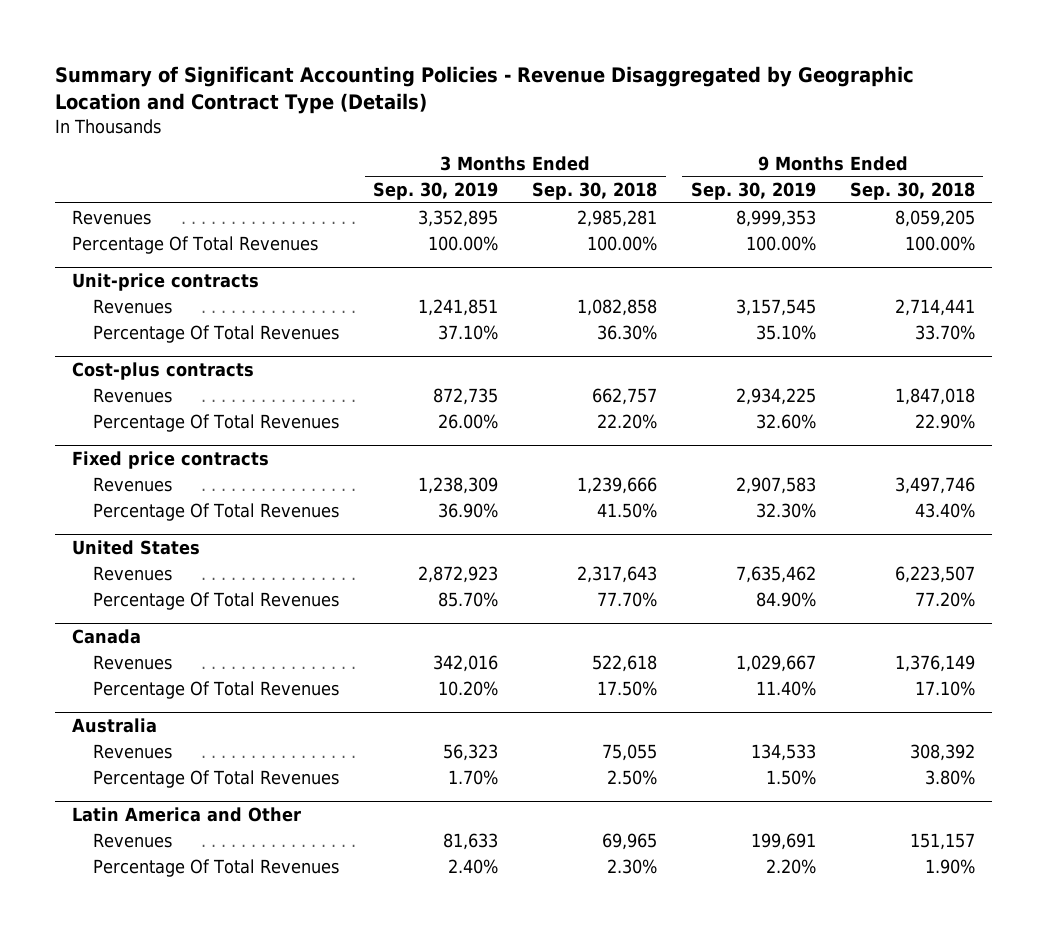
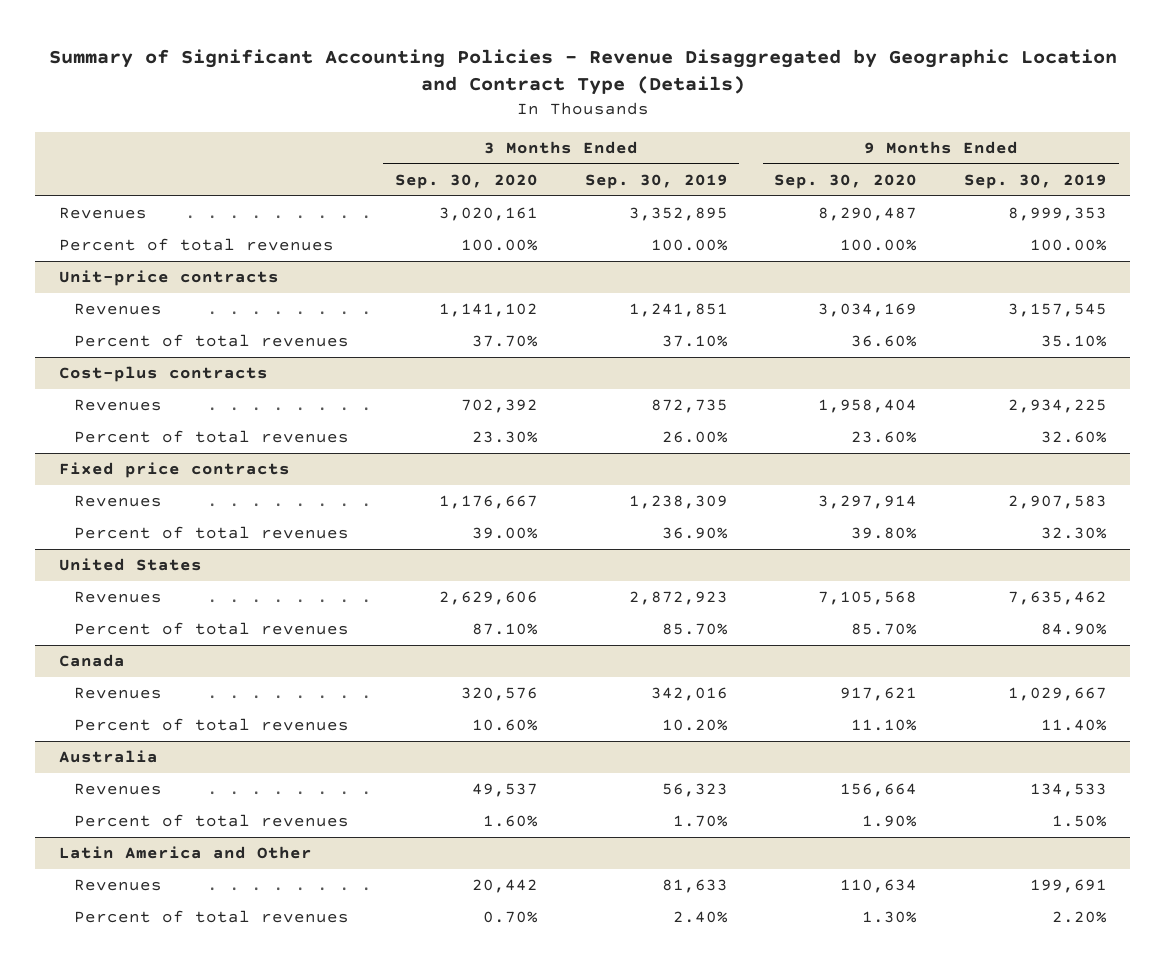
[532,182,658,201] Sep. 30, 2018 -> none
[849,182,975,201] Sep. 30, 2018 -> none
none -> [395,173,539,189] Sep. 30, 2020
none -> [774,173,918,189] Sep. 30, 2020
[71,235,318,254] Percentage Of Total Revenues -> [58,238,334,252] Percent of total revenues
[93,324,340,343] Percentage Of Total Revenues -> [73,334,349,348] Percent of total revenues
[93,413,340,432] Percentage Of Total Revenues -> [73,430,349,444] Percent of total revenues
[93,502,340,521] Percentage Of Total Revenues -> [73,526,349,540] Percent of total revenues
[93,591,340,610] Percentage Of Total Revenues -> [73,622,349,636] Percent of total revenues
[93,680,340,699] Percentage Of Total Revenues -> [73,718,349,732] Percent of total revenues
[93,769,340,788] Percentage Of Total Revenues -> [73,814,349,828] Percent of total revenues
[93,858,340,877] Percentage Of Total Revenues -> [73,910,349,924] Percent of total revenues

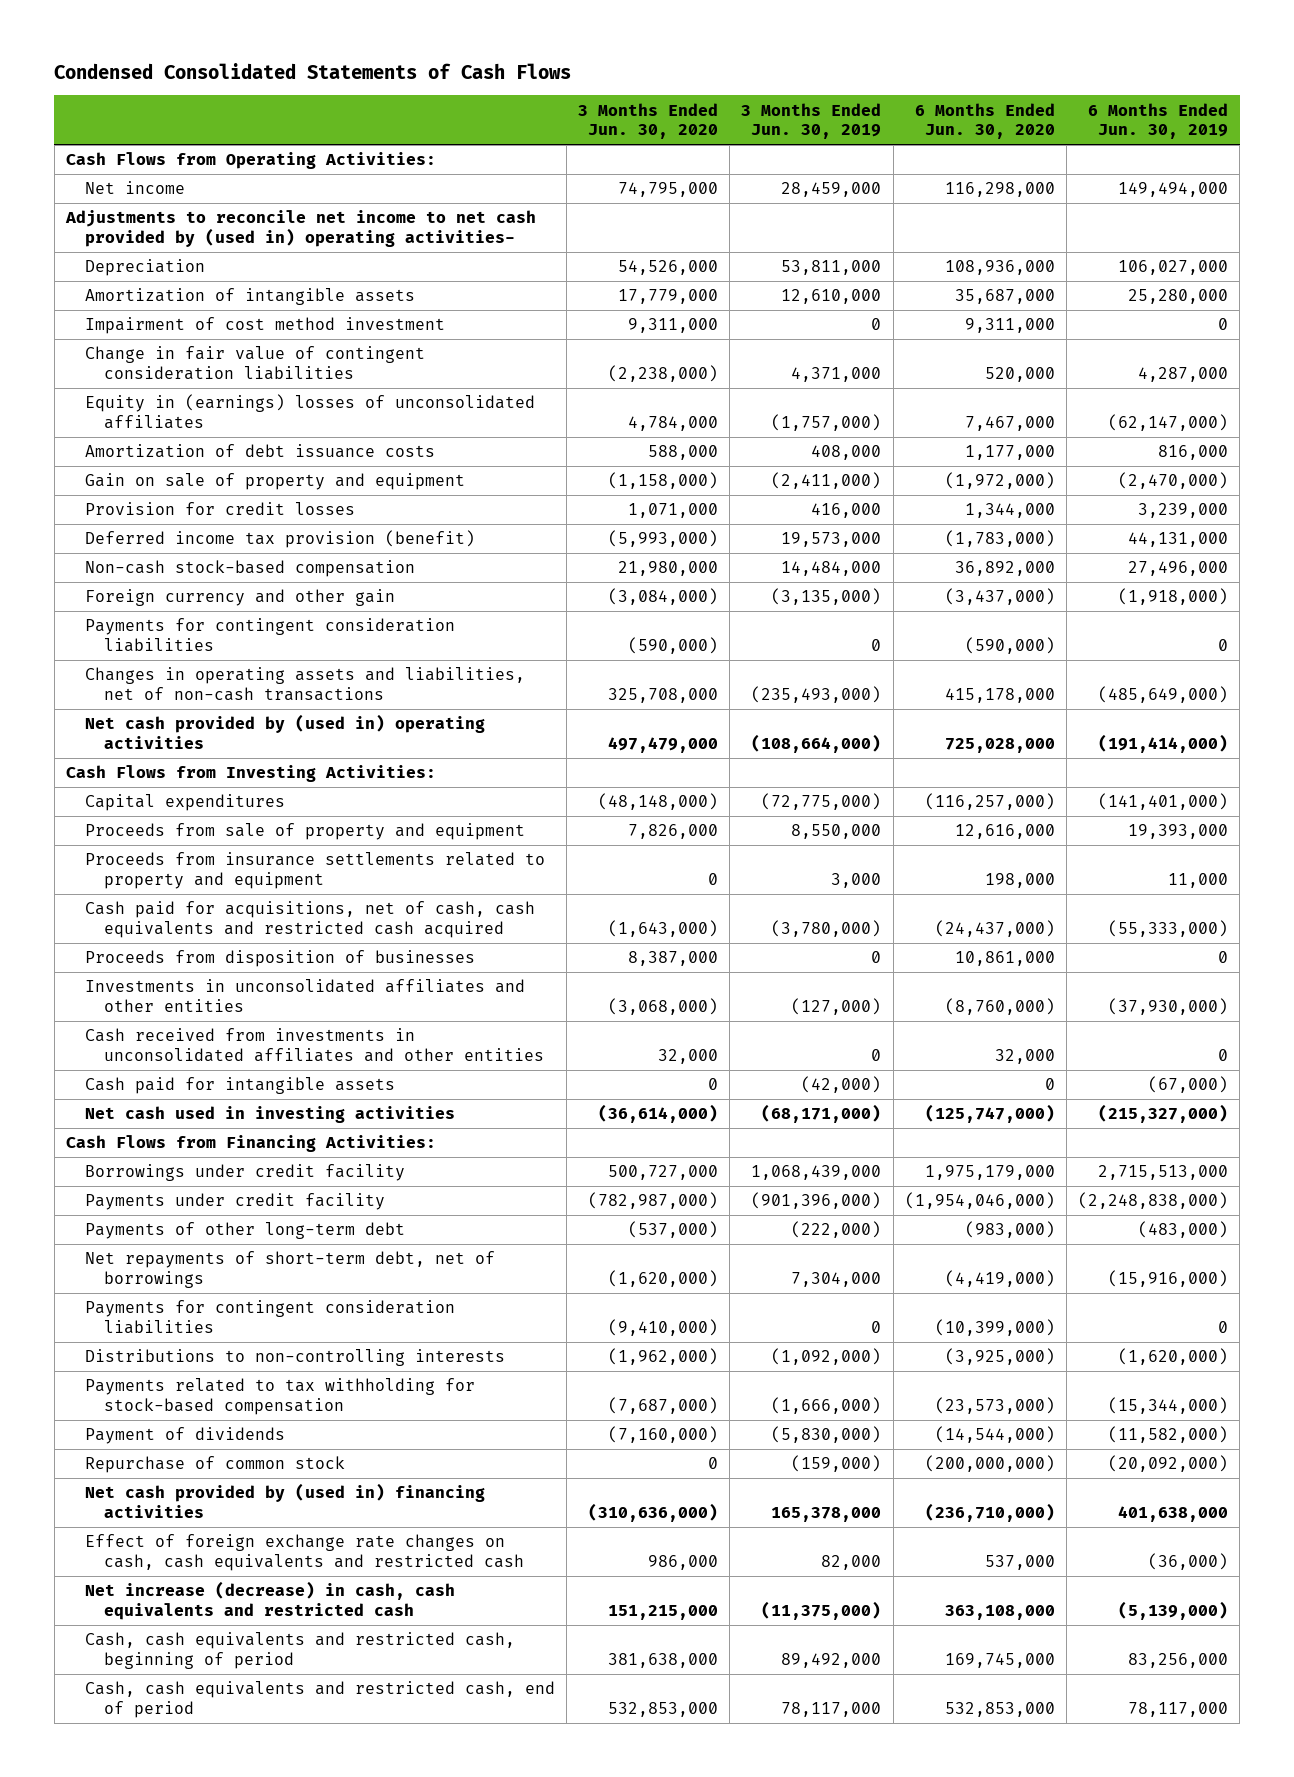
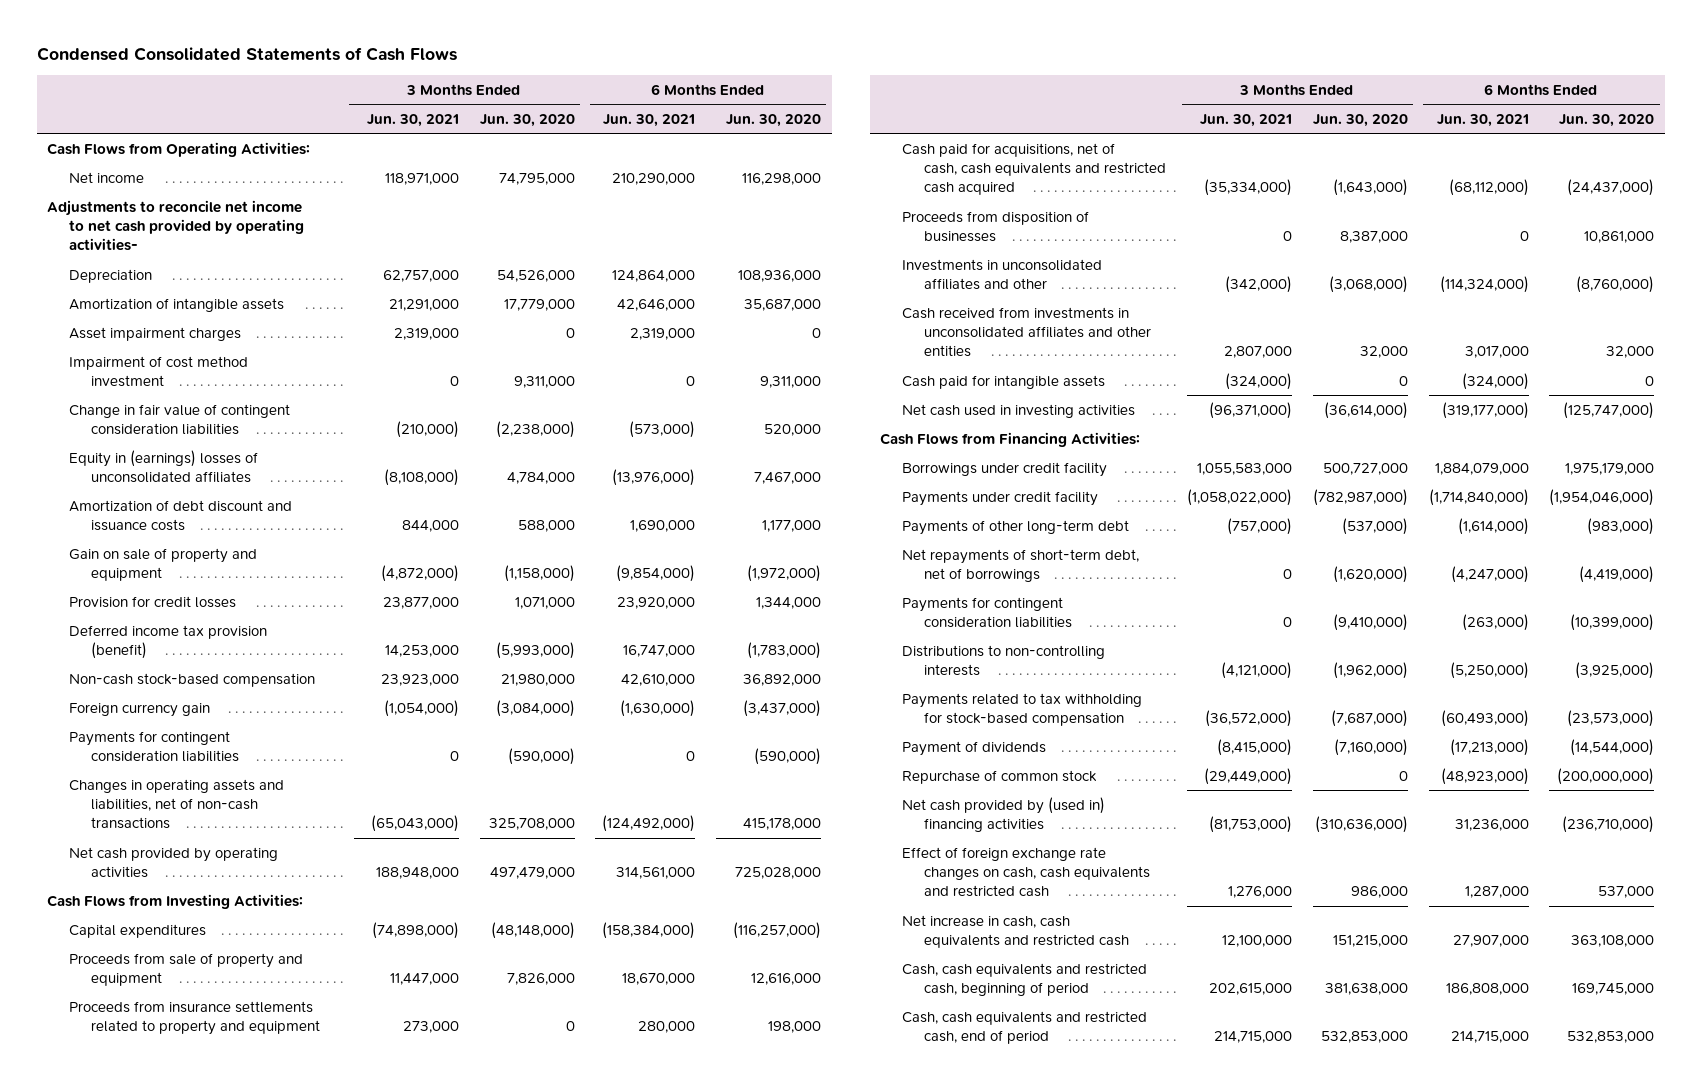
[741,102,882,140] 3 Months Ended Jun. 30, 2019 -> none
[1088,102,1229,140] 6 Months Ended Jun. 30, 2019 -> none
none -> [366,113,459,127] Jun. 30, 2021
none -> [603,113,696,127] Jun. 30, 2021
[65,210,537,247] Adjustments to reconcile net income to net cash provided by (used in) operating activities- -> [46,199,304,252] Adjustments to reconcile net income to net cash provided by operating activities-
none -> [68,326,241,341] Asset impairment charges
[84,444,435,459] Amortization of debt issuance costs -> [68,499,292,532] Amortization of debt discount and issuance costs
[84,589,395,607] Foreign currency and other gain -> [68,702,210,717] Foreign currency gain
[84,714,485,749] Net cash provided by (used in) operating activities -> [68,846,278,879] Net cash provided by operating activities
[84,979,525,1012] Investments in unconsolidated affiliates and other entities -> [902,258,1103,291] Investments in unconsolidated affiliates and other
[84,1581,455,1620] Net increase (decrease) in cash, cash equivalents and restricted cash -> [902,914,1130,949] Net increase in cash, cash equivalents and restricted cash

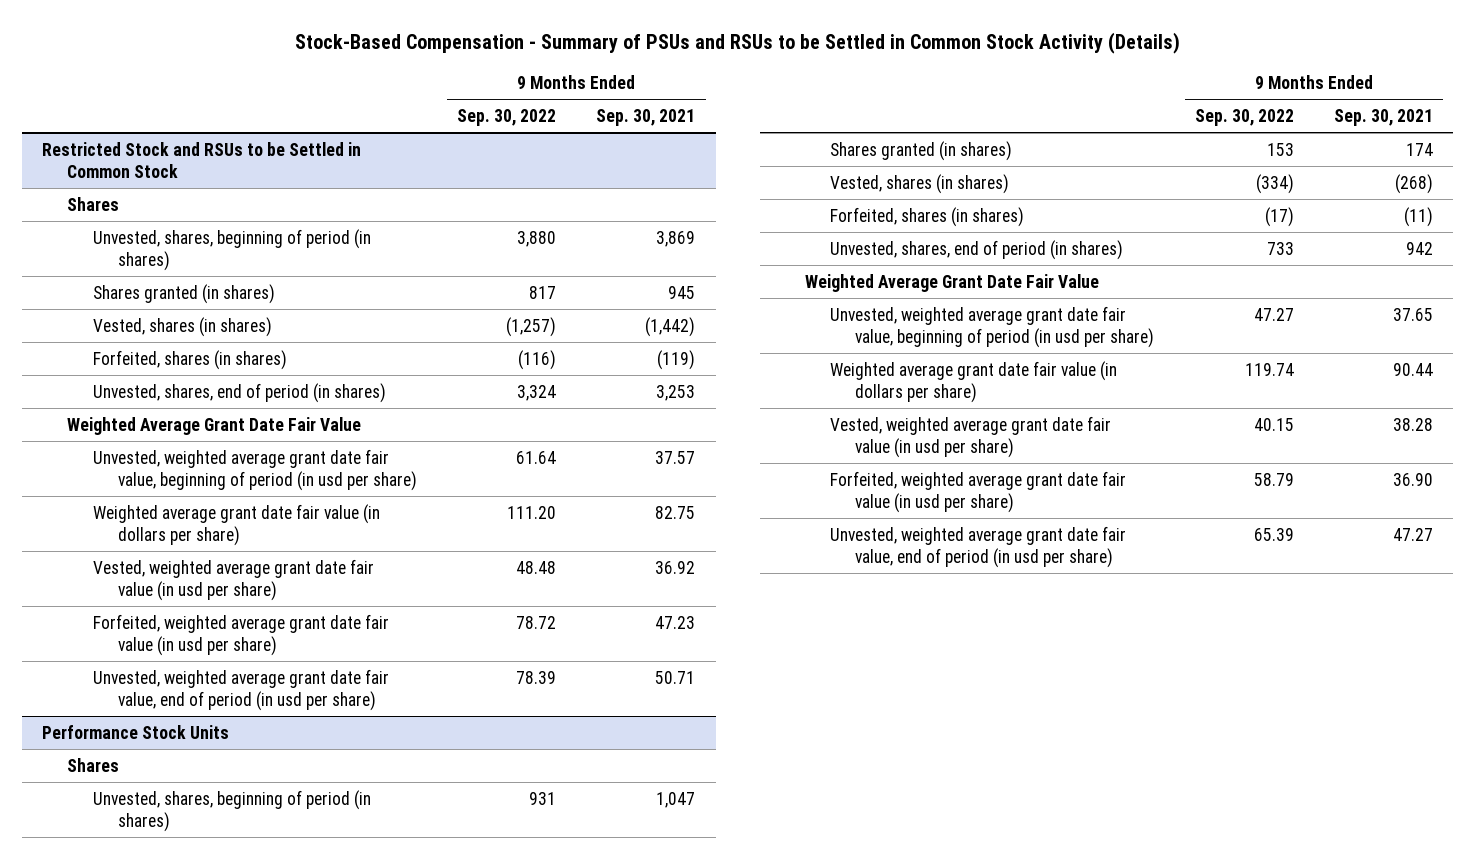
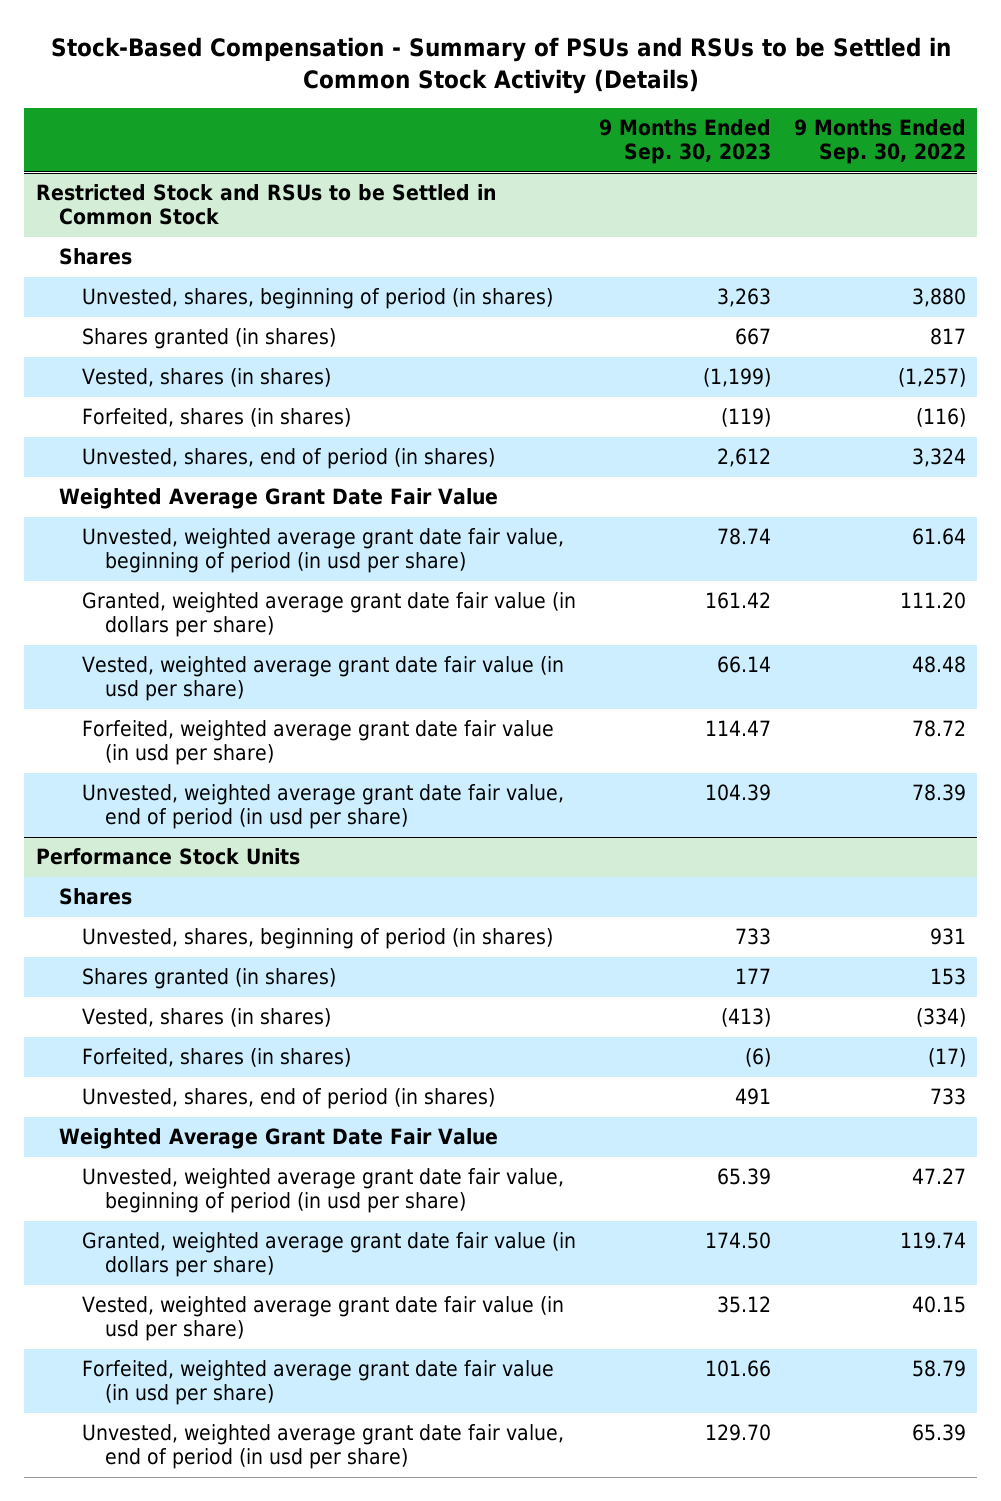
[596,109,696,127] Sep. 30, 2021 -> none
none -> [598,119,771,165] 9 Months Ended Sep. 30, 2023
[92,503,380,547] Weighted average grant date fair value (in dollars per share) -> [81,592,576,638] Granted, weighted average grant date fair value (in dollars per share)
[830,360,1118,404] Weighted average grant date fair value (in dollars per share) -> [81,1232,576,1278] Granted, weighted average grant date fair value (in dollars per share)

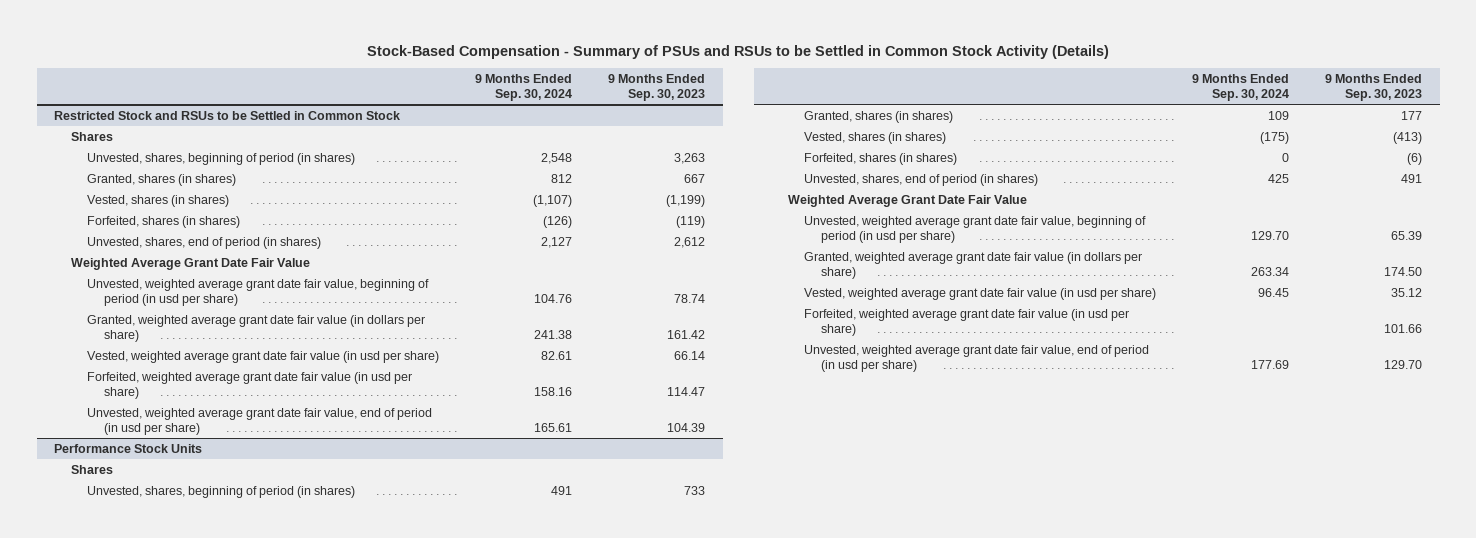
[793,119,966,165] 9 Months Ended Sep. 30, 2022 -> none
none -> [475,74,573,101] 9 Months Ended Sep. 30, 2024
[81,328,336,350] Shares granted (in shares) -> [87,173,237,186] Granted, shares (in shares)
[81,968,336,990] Shares granted (in shares) -> [804,110,954,123] Granted, shares (in shares)

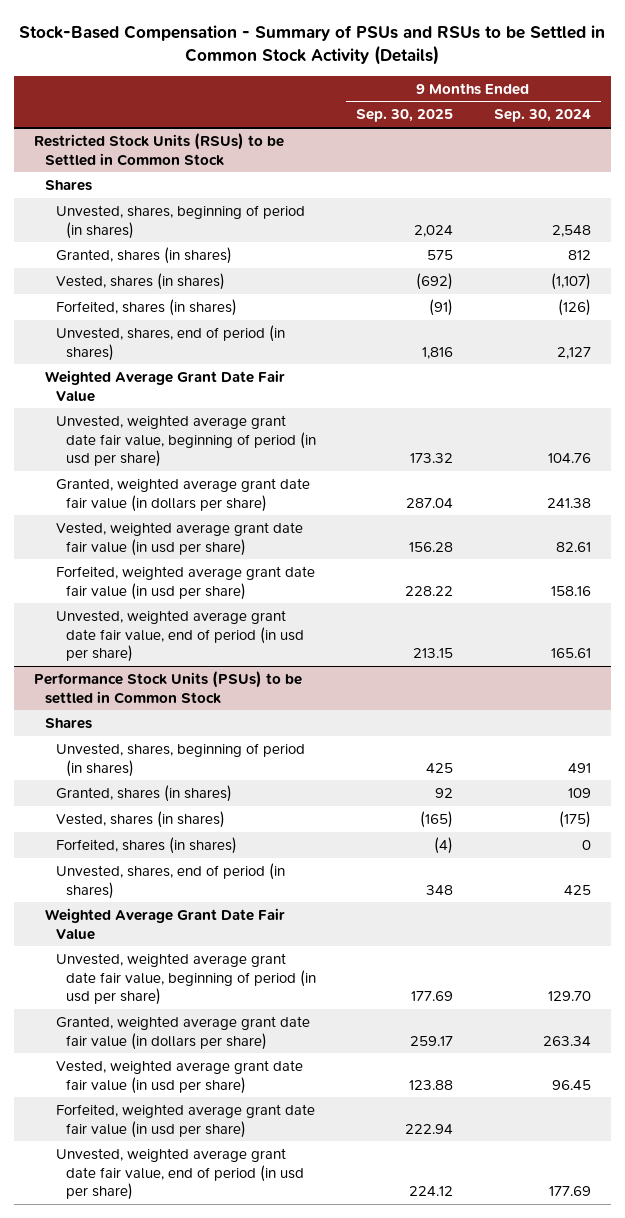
[607,74,705,101] 9 Months Ended Sep. 30, 2023 -> none
none -> [356,109,454,123] Sep. 30, 2025
[54,110,401,120] Restricted Stock and RSUs to be Settled in Common Stock -> [34,132,285,166] Restricted Stock Units (RSUs) to be Settled in Common Stock
[54,443,203,453] Performance Stock Units -> [34,670,303,704] Performance Stock Units (PSUs) to be settled in Common Stock

